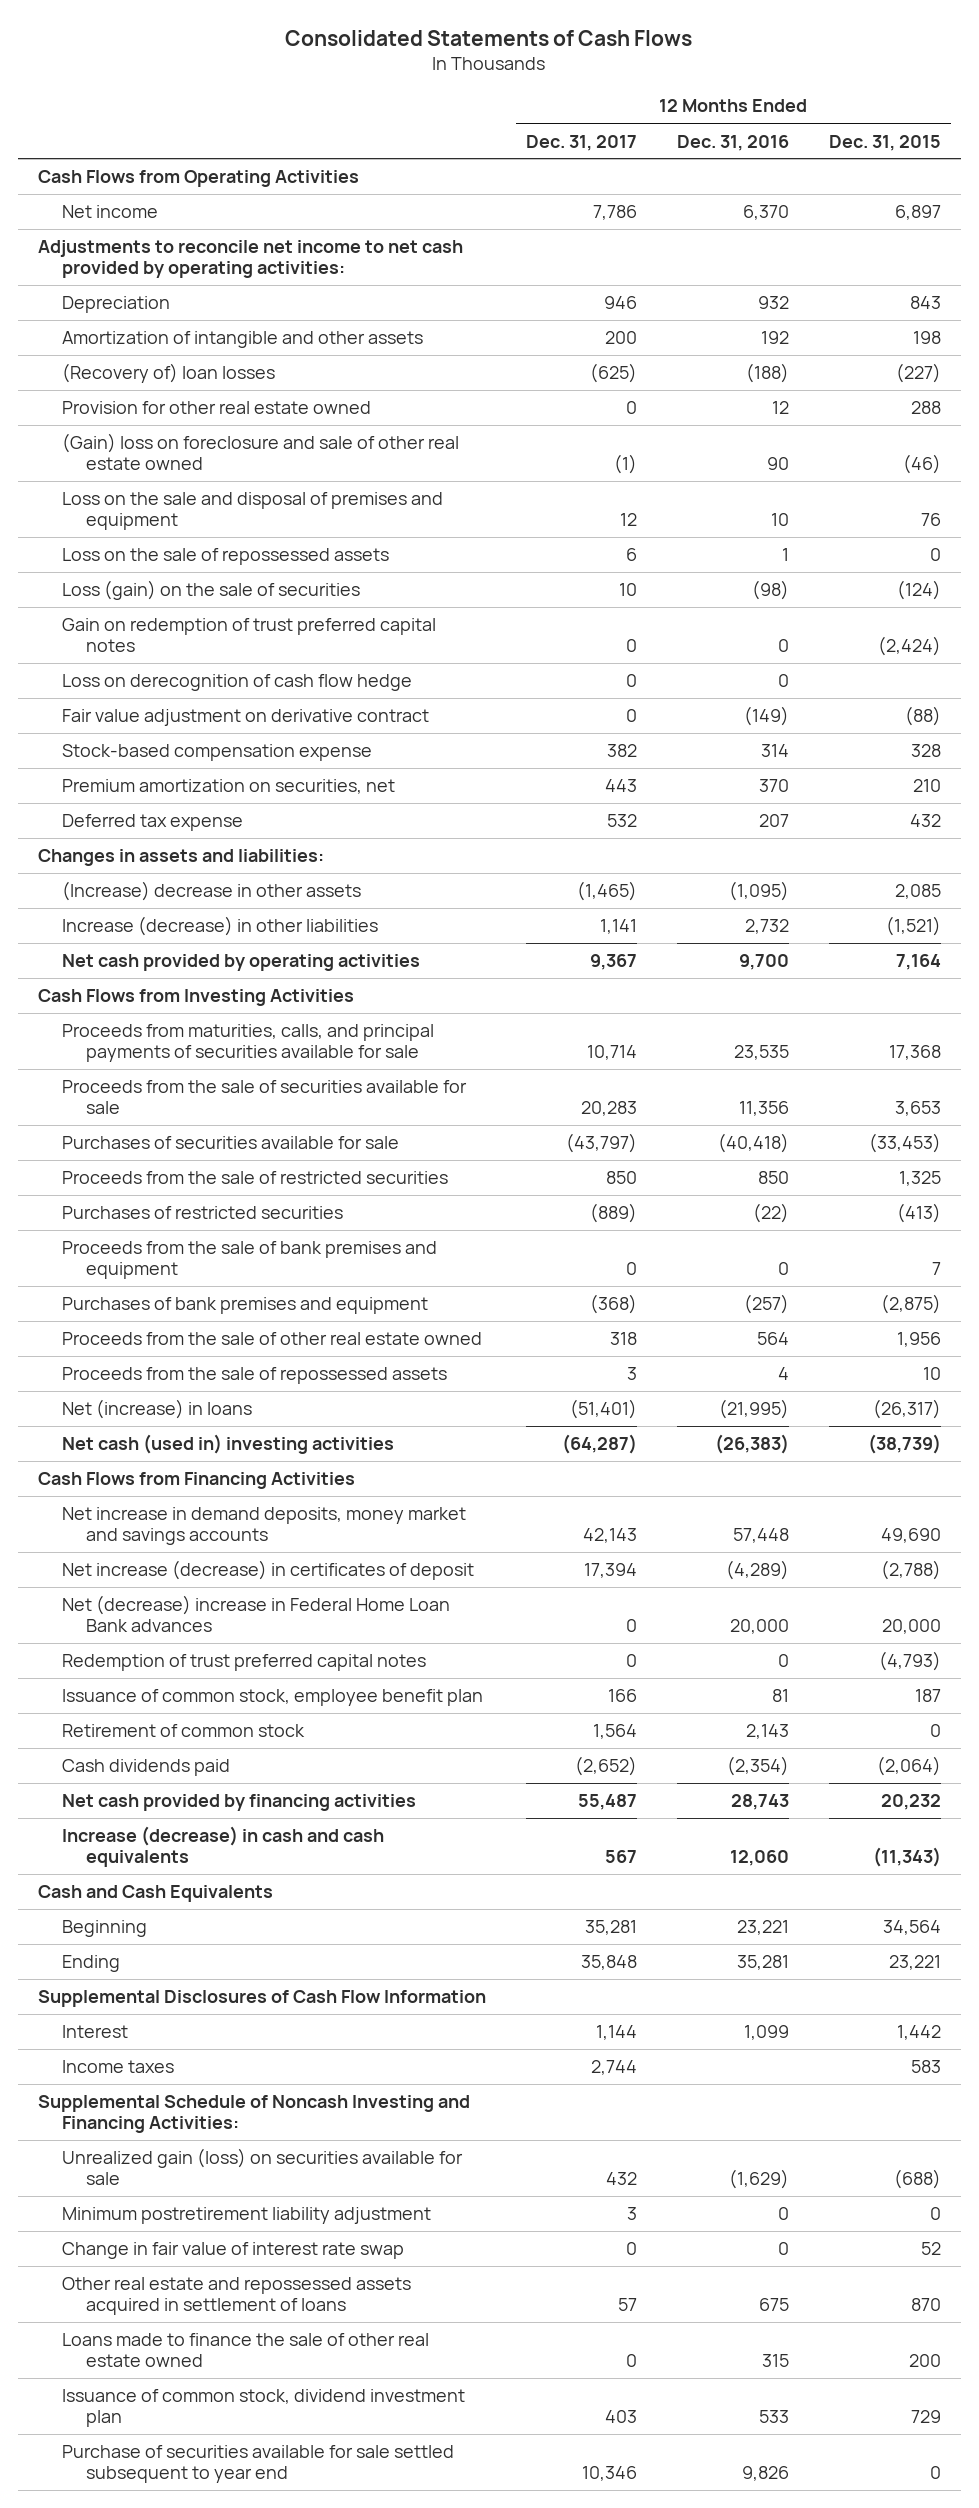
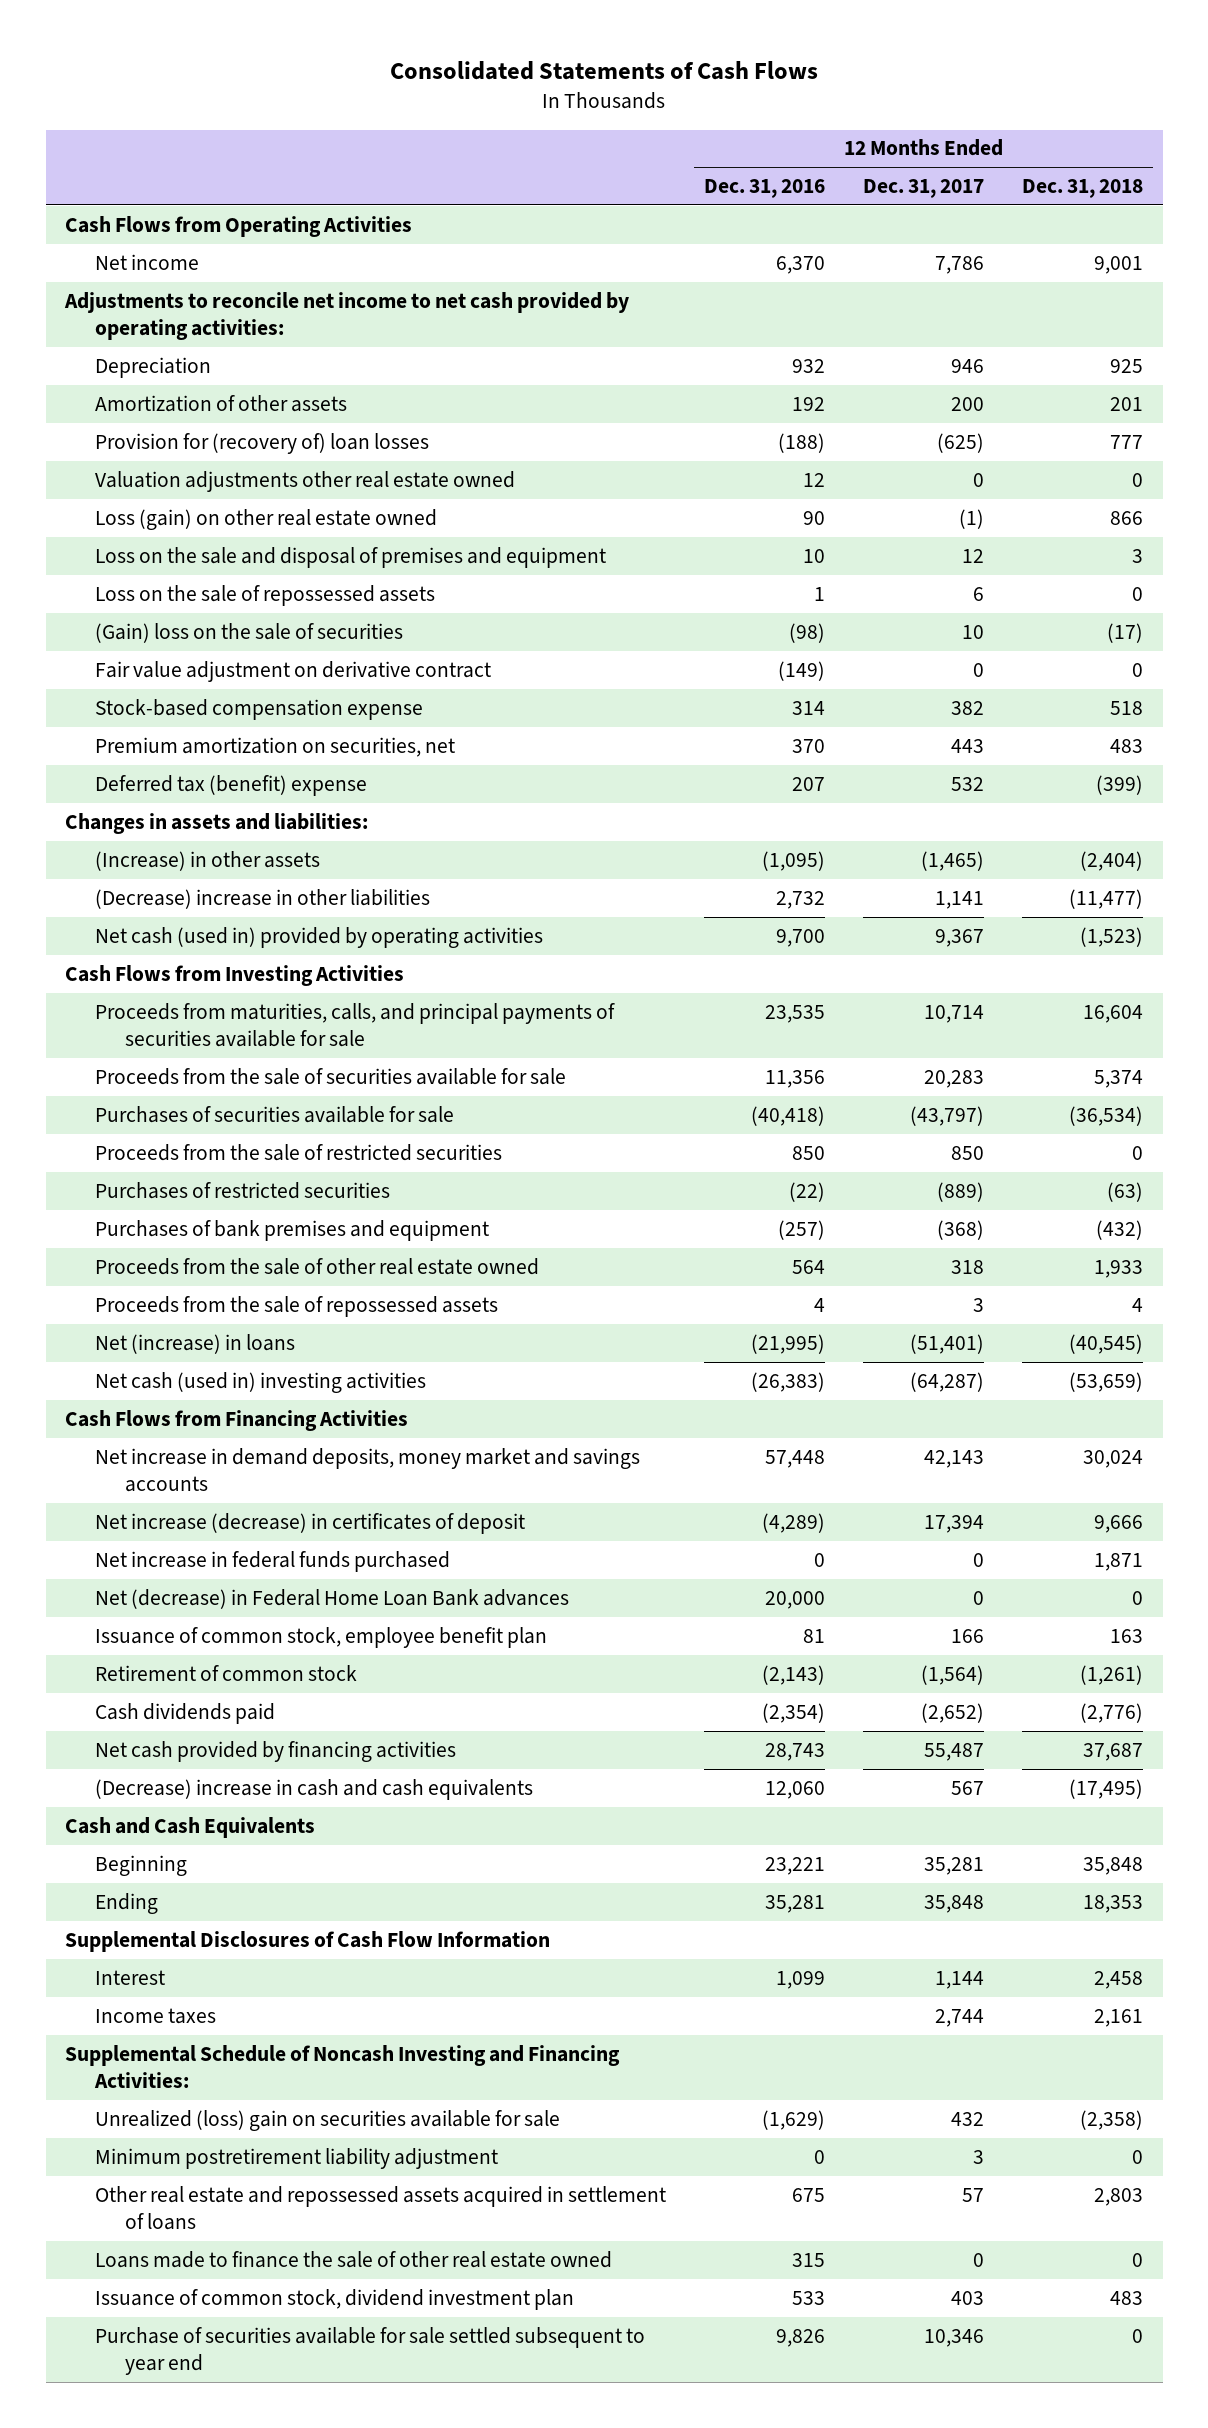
[829,134,942,151] Dec. 31, 2015 -> none
none -> [1022,179,1144,199] Dec. 31, 2018
[61,331,423,349] Amortization of intangible and other assets -> [94,394,347,412] Amortization of other assets
[61,363,275,384] (Recovery of) loan losses -> [94,432,429,454] Provision for (recovery of) loan losses
[61,401,371,415] Provision for other real estate owned -> [94,470,515,492] Valuation adjustments other real estate owned
[61,433,459,471] (Gain) loss on foreclosure and sale of other real estate owned -> [94,508,437,530] Loss (gain) on other real estate owned
[61,618,436,653] Gain on redemption of trust preferred capital notes -> none
[61,674,412,692] Loss on derecognition of cash flow hedge -> none
[61,580,360,601] Loss (gain) on the sale of securities -> [94,622,403,643] (Gain) loss on the sale of securities
[61,814,243,832] Deferred tax expense -> [94,774,367,796] Deferred tax (benefit) expense
[61,881,361,902] (Increase) decrease in other assets -> [94,850,320,871] (Increase) in other assets
[61,916,378,937] Increase (decrease) in other liabilities -> [94,888,430,909] (Decrease) increase in other liabilities
[61,954,420,972] Net cash provided by operating activities -> [94,926,543,948] Net cash (used in) provided by operating activities
[61,1241,437,1280] Proceeds from the sale of bank premises and equipment -> none
[61,1654,426,1672] Redemption of trust preferred capital notes -> none
none -> [94,1550,450,1572] Net increase in federal funds purchased
[61,1595,450,1633] Net (decrease) increase in Federal Home Loan Bank advances -> [94,1588,569,1609] Net (decrease) in Federal Home Loan Bank advances
[592,1724,637,1740] 1,564 -> [921,1664,985,1685] (1,564)
[745,1724,789,1740] 2,143 -> [761,1664,825,1685] (2,143)
[61,1826,384,1868] Increase (decrease) in cash and cash equivalents -> [94,1778,533,1800] (Decrease) increase in cash and cash equivalents
[61,2148,463,2186] Unrealized gain (loss) on securities available for sale -> [94,2109,560,2131] Unrealized (loss) gain on securities available for sale
[61,2242,404,2260] Change in fair value of interest rate swap -> none

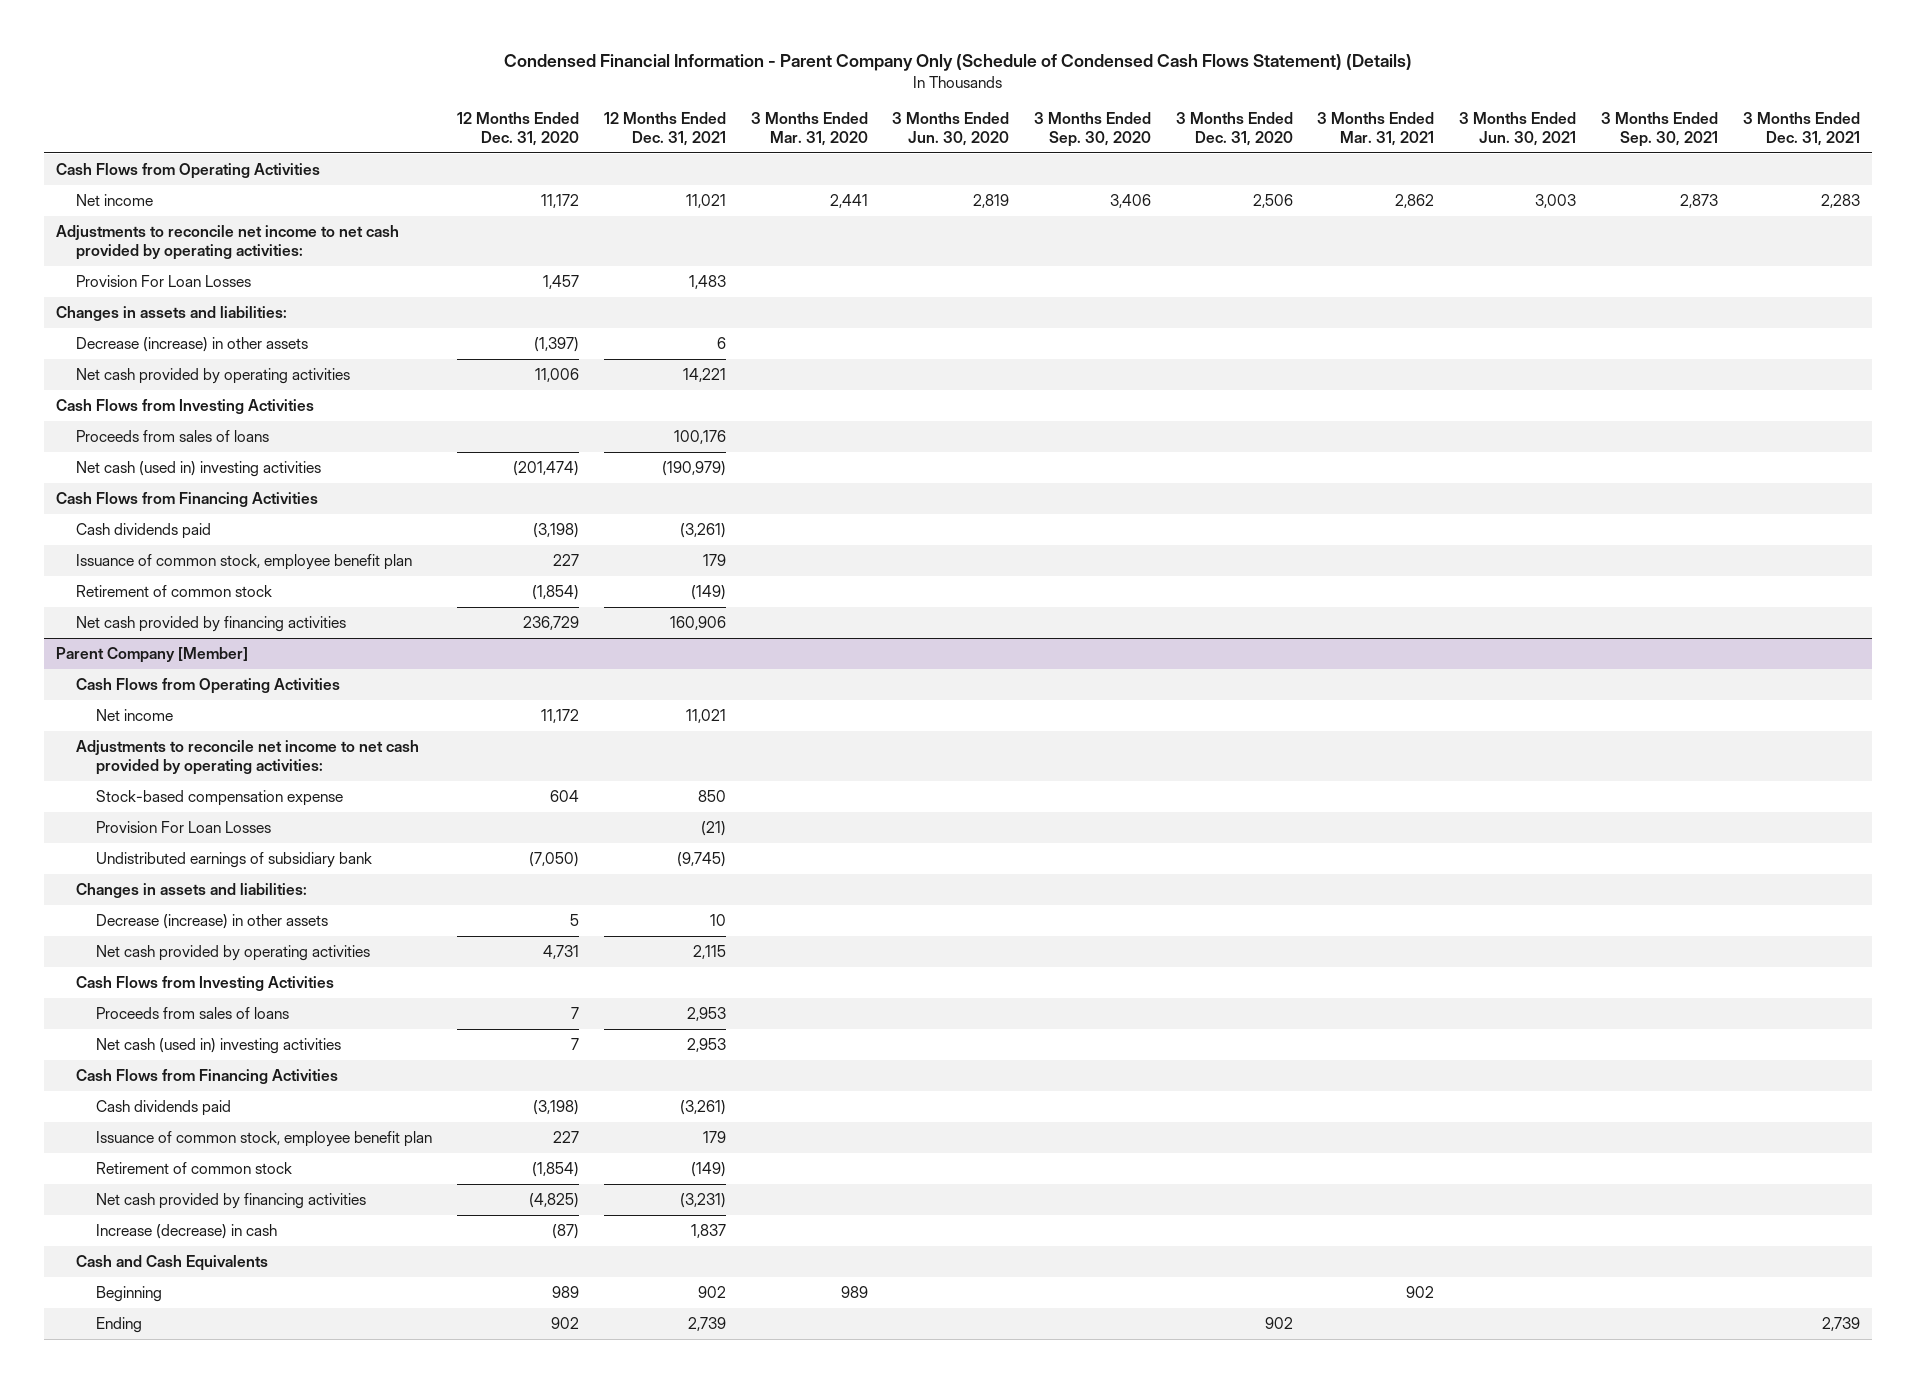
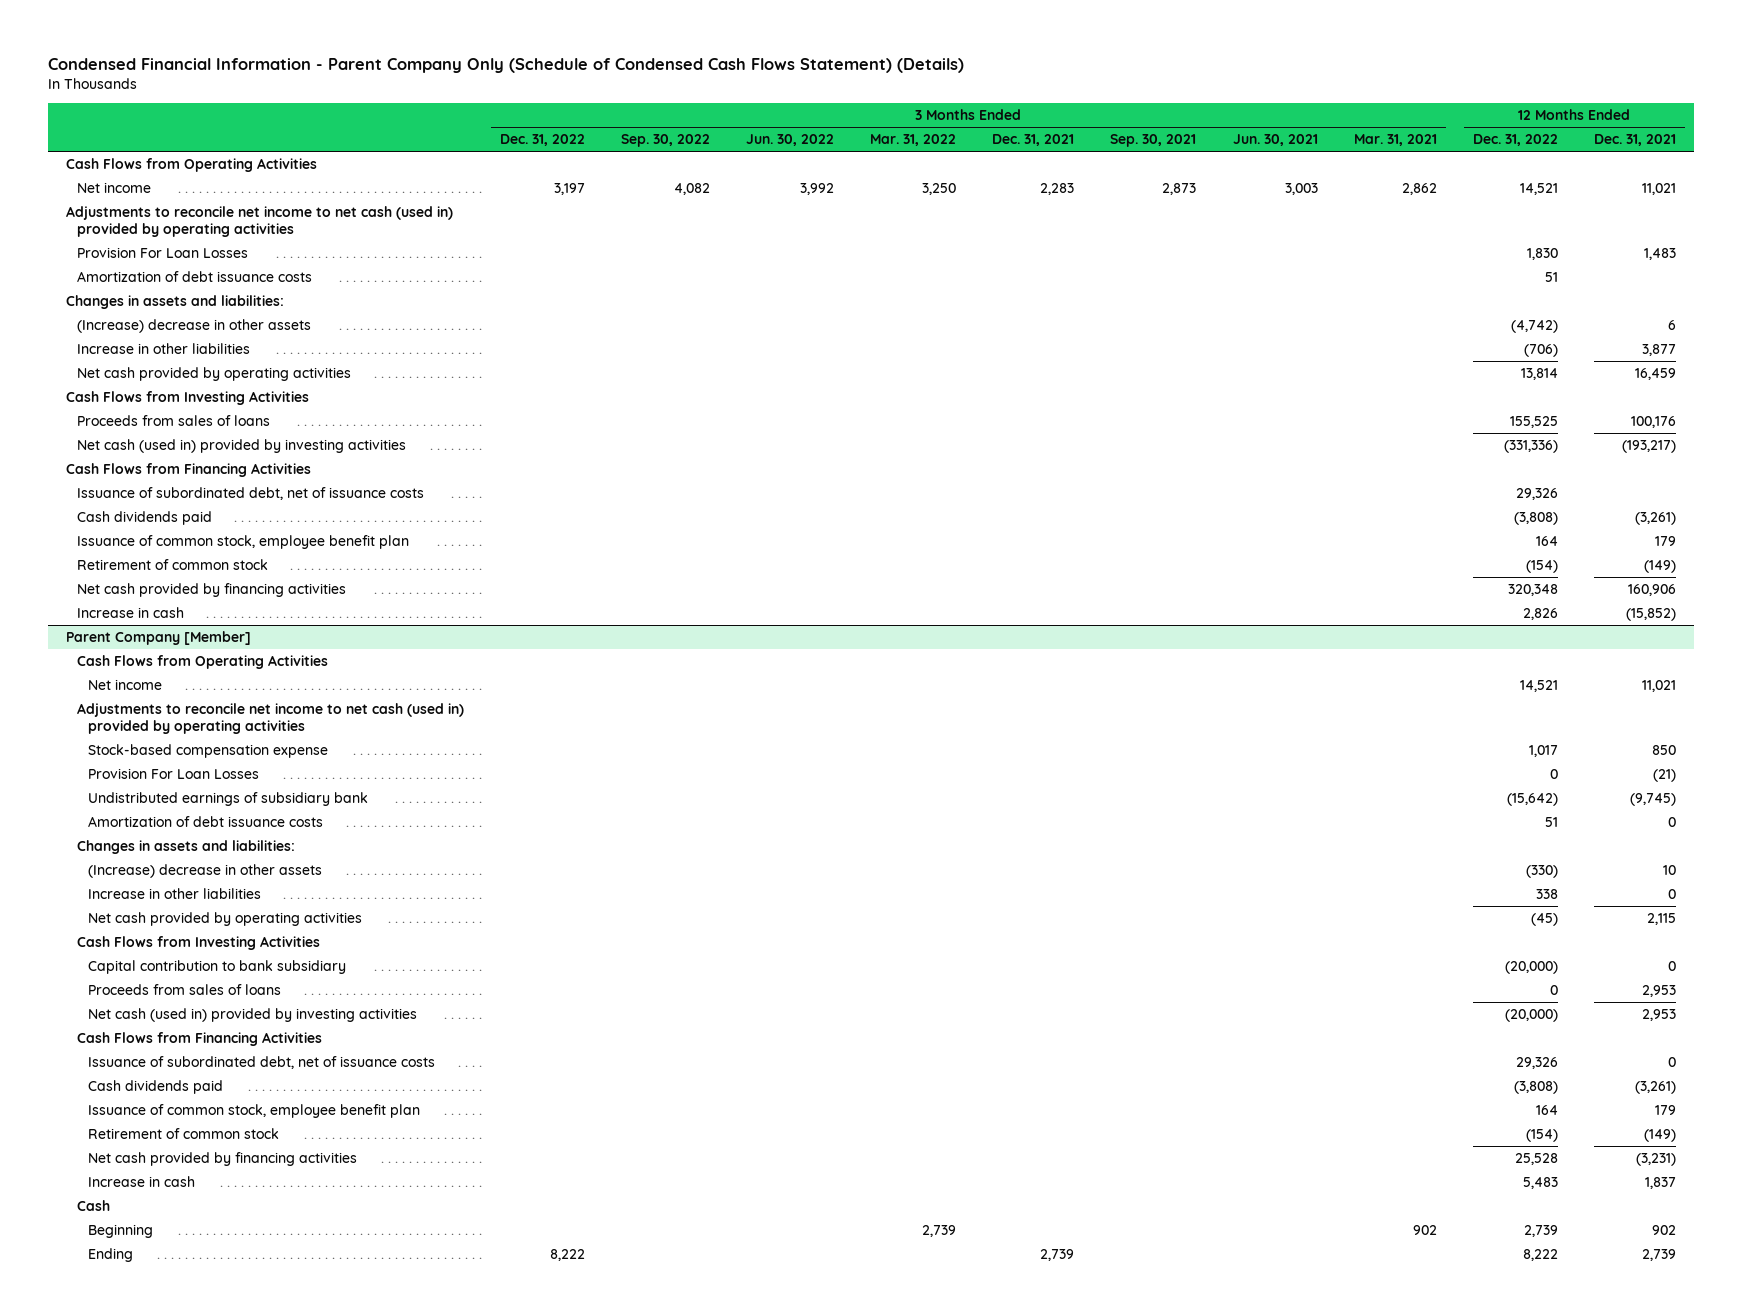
[457,112,580,147] 12 Months Ended Dec. 31, 2020 -> none
[750,112,868,147] 3 Months Ended Mar. 31, 2020 -> none
[892,112,1010,147] 3 Months Ended Jun. 30, 2020 -> none
[1034,112,1152,148] 3 Months Ended Sep. 30, 2020 -> none
[1175,112,1293,147] 3 Months Ended Dec. 31, 2020 -> none
none -> [500,134,586,147] Dec. 31, 2022
none -> [621,134,711,148] Sep. 30, 2022
none -> [746,134,835,147] Jun. 30, 2022
none -> [870,134,957,147] Mar. 31, 2022
none -> [1472,134,1558,147] Dec. 31, 2022
[55,224,399,260] Adjustments to reconcile net income to net cash provided by operating activities: -> [66,206,454,237] Adjustments to reconcile net income to net cash (used in) provided by operating activities
none -> [77,271,313,283] Amortization of debt issuance costs
[76,336,309,352] Decrease (increase) in other assets -> [77,319,312,334] (Increase) decrease in other assets
none -> [77,343,251,355] Increase in other liabilities
[682,367,726,382] 14,221 -> [1634,368,1676,381] 16,459
[76,460,322,477] Net cash (used in) investing activities -> [77,439,407,454] Net cash (used in) provided by investing activities
[661,460,726,476] (190,979) -> [1621,440,1676,454] (193,217)
none -> [77,487,425,501] Issuance of subordinated debt, net of issuance costs
none -> [77,607,185,619] Increase in cash
[76,739,420,775] Adjustments to reconcile net income to net cash provided by operating activities: -> [77,703,465,734] Adjustments to reconcile net income to net cash (used in) provided by operating activities
none -> [88,816,324,828] Amortization of debt issuance costs
[96,913,329,929] Decrease (increase) in other assets -> [88,864,323,879] (Increase) decrease in other assets
none -> [88,888,262,900] Increase in other liabilities
none -> [88,960,347,975] Capital contribution to bank subsidiary
[96,1037,342,1054] Net cash (used in) investing activities -> [88,1008,418,1023] Net cash (used in) provided by investing activities
none -> [88,1056,436,1070] Issuance of subordinated debt, net of issuance costs
[76,1254,269,1271] Cash and Cash Equivalents -> none
[96,1223,278,1239] Increase (decrease) in cash -> [88,1176,196,1188] Increase in cash
none -> [77,1200,111,1212] Cash

